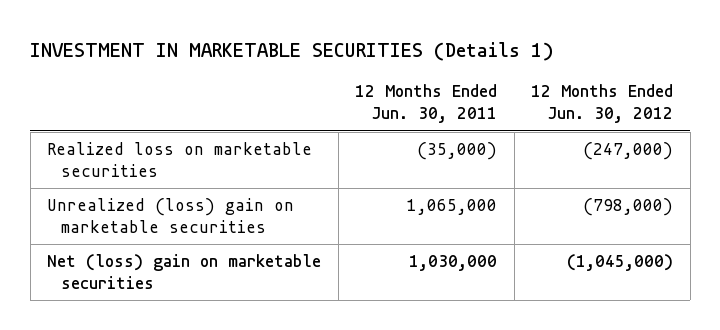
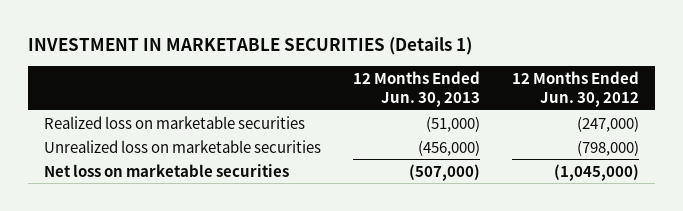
[355,84,498,124] 12 Months Ended Jun. 30, 2011 -> none
none -> [353,70,481,108] 12 Months Ended Jun. 30, 2013
[47,198,295,234] Unrealized (loss) gain on marketable securities -> [44,139,322,153] Unrealized loss on marketable securities
[47,254,322,290] Net (loss) gain on marketable securities -> [44,163,290,177] Net loss on marketable securities

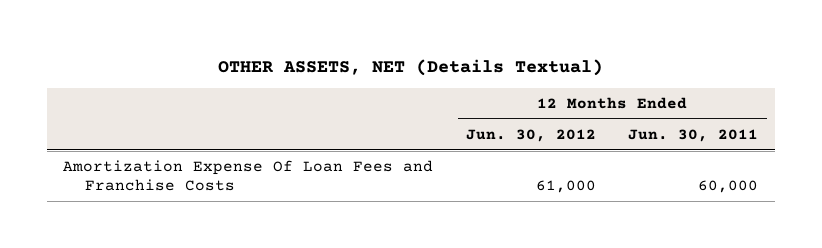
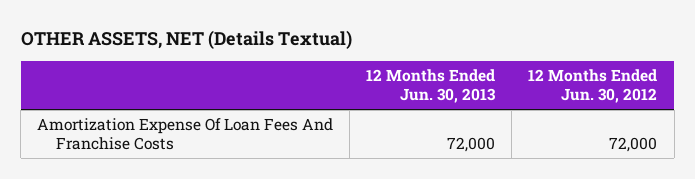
[628,128,759,142] Jun. 30, 2011 -> none
none -> [366,69,497,104] 12 Months Ended Jun. 30, 2013
[63,160,434,191] Amortization Expense Of Loan Fees and Franchise Costs -> [37,118,334,151] Amortization Expense Of Loan Fees And Franchise Costs
[535,179,596,193] 61,000 -> [609,137,658,153] 72,000

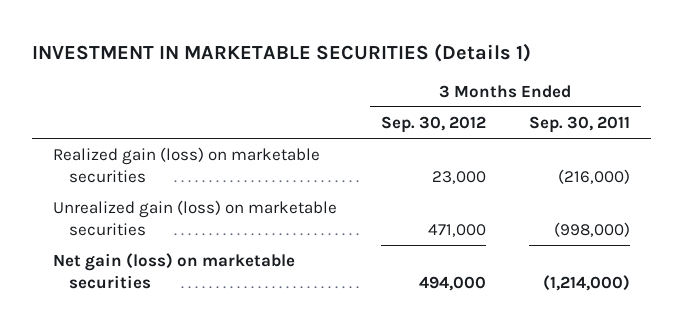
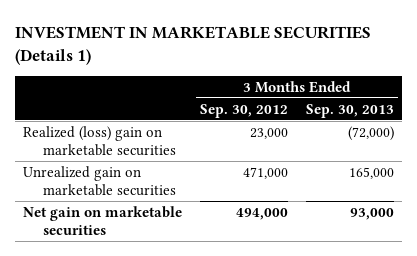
[528,115,630,133] Sep. 30, 2011 -> none
none -> [305,103,394,118] Sep. 30, 2013
[53,146,321,184] Realized gain (loss) on marketable securities -> [23,125,177,156] Realized (loss) gain on marketable securities
[53,199,338,237] Unrealized gain (loss) on marketable securities -> [23,165,177,196] Unrealized gain on marketable securities
[53,252,296,290] Net gain (loss) on marketable securities -> [23,205,183,235] Net gain on marketable securities

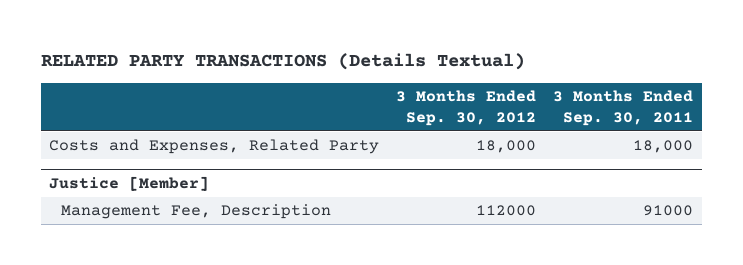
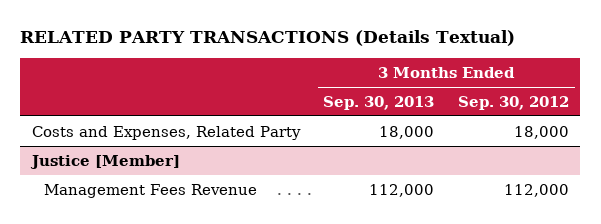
[553,89,694,126] 3 Months Ended Sep. 30, 2011 -> none
none -> [323,95,435,110] Sep. 30, 2013
[61,204,332,220] Management Fee, Description -> none
none -> [43,183,257,198] Management Fees Revenue

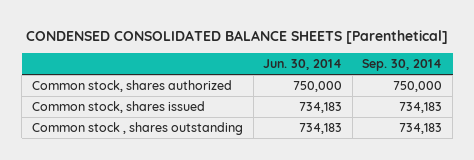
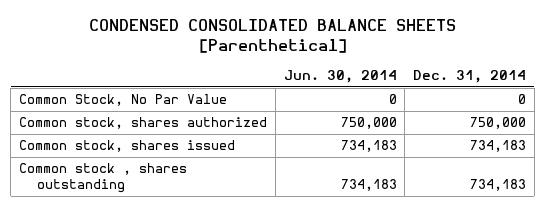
[362,59,443,72] Sep. 30, 2014 -> none
none -> [413,70,527,84] Dec. 31, 2014
none -> [19,94,228,107] Common Stock, No Par Value

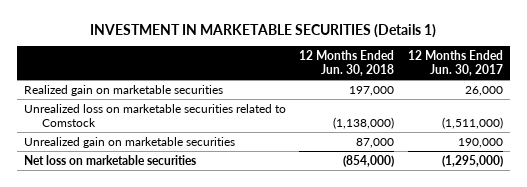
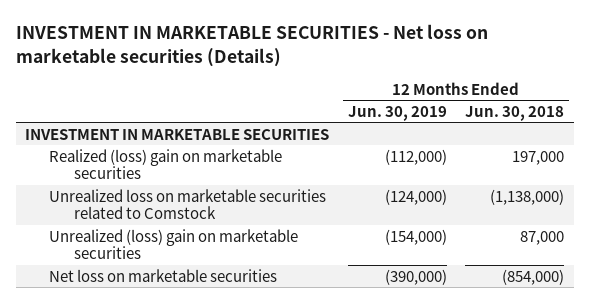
[90,23,437,38] INVESTMENT IN MARKETABLE SECURITIES (Details 1) -> [15,24,488,67] INVESTMENT IN MARKETABLE SECURITIES - Net loss on marketable securities (Details)
[408,50,504,77] 12 Months Ended Jun. 30, 2017 -> none
none -> [347,105,447,121] Jun. 30, 2019
none -> [25,128,330,140] INVESTMENT IN MARKETABLE SECURITIES
[23,84,223,96] Realized gain on marketable securities -> [49,148,283,180] Realized (loss) gain on marketable securities
[23,136,235,148] Unrealized gain on marketable securities -> [49,228,299,260] Unrealized (loss) gain on marketable securities

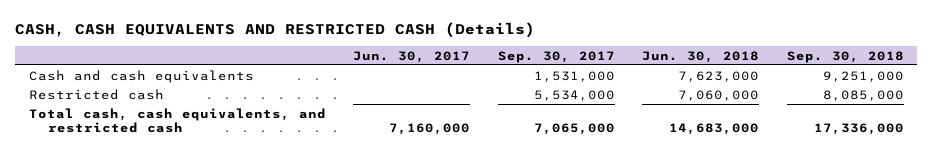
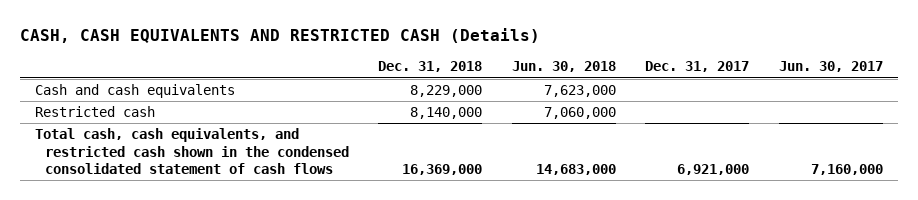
[497,50,615,63] Sep. 30, 2017 -> none
[786,50,904,63] Sep. 30, 2018 -> none
none -> [378,61,483,73] Dec. 31, 2018
none -> [645,61,750,73] Dec. 31, 2017
[28,107,326,133] Total cash, cash equivalents, and restricted cash -> [34,128,349,174] Total cash, cash equivalents, and restricted cash shown in the condensed consolidated statement of cash flows

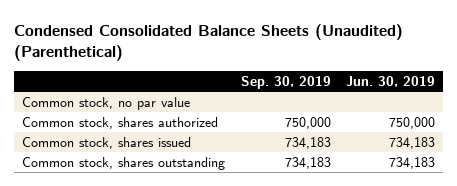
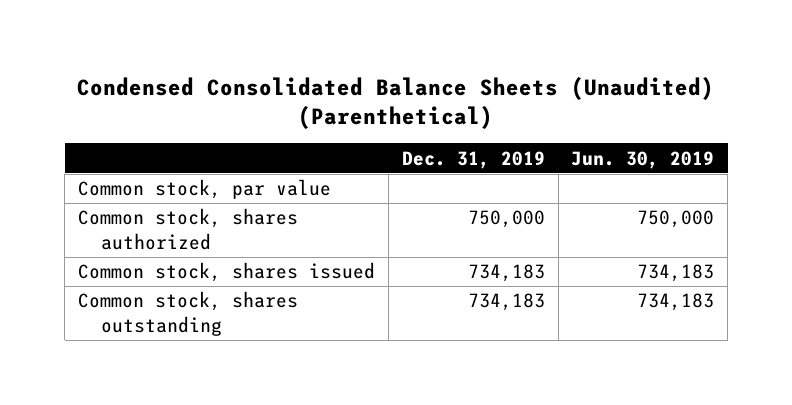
[240,75,331,89] Sep. 30, 2019 -> none
none -> [401,150,545,169] Dec. 31, 2019
[22,97,191,111] Common stock, no par value -> [78,179,332,200] Common stock, par value

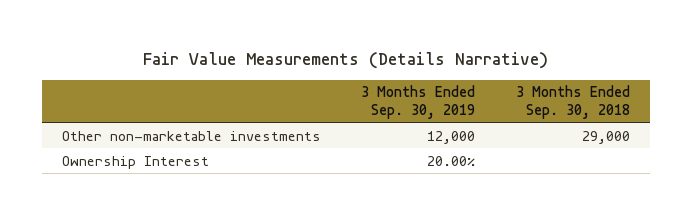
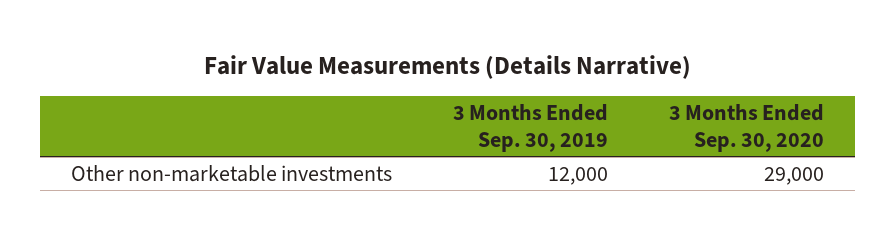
[515,85,630,119] 3 Months Ended Sep. 30, 2018 -> none
none -> [669,103,825,152] 3 Months Ended Sep. 30, 2020
[62,155,210,169] Ownership Interest -> none

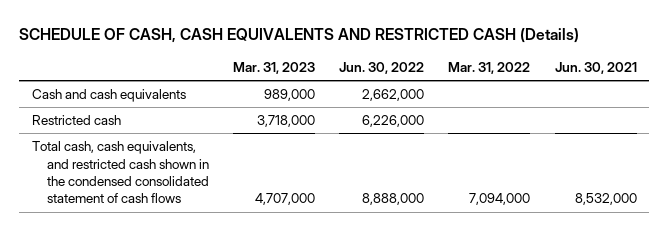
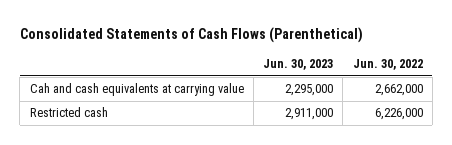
[19,28,580,44] SCHEDULE OF CASH, CASH EQUIVALENTS AND RESTRICTED CASH (Details) -> [19,27,363,44] Consolidated Statements of Cash Flows (Parenthetical)
[232,62,315,75] Mar. 31, 2023 -> none
[448,62,531,75] Mar. 31, 2022 -> none
[554,62,637,75] Jun. 30, 2021 -> none
none -> [263,58,334,70] Jun. 30, 2023
[31,89,186,103] Cash and cash equivalents -> [29,83,244,97] Cah and cash equivalents at carrying value
[31,141,209,204] Total cash, cash equivalents, and restricted cash shown in the condensed consolidated statement of cash flows -> none

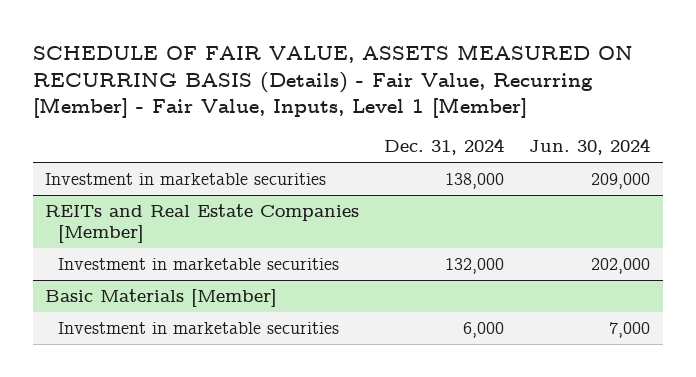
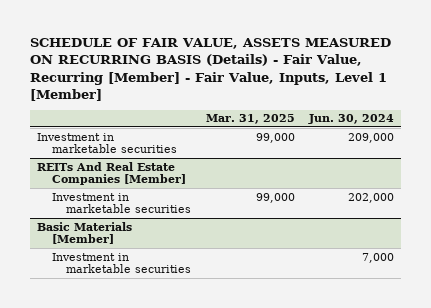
[384,138,505,156] Dec. 31, 2024 -> none
none -> [205,114,295,125] Mar. 31, 2025
[45,203,360,243] REITs and Real Estate Companies [Member] -> [37,161,186,186] REITs And Real Estate Companies [Member]

